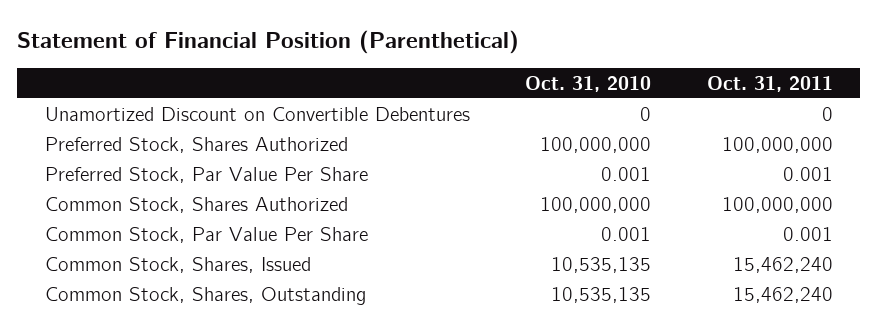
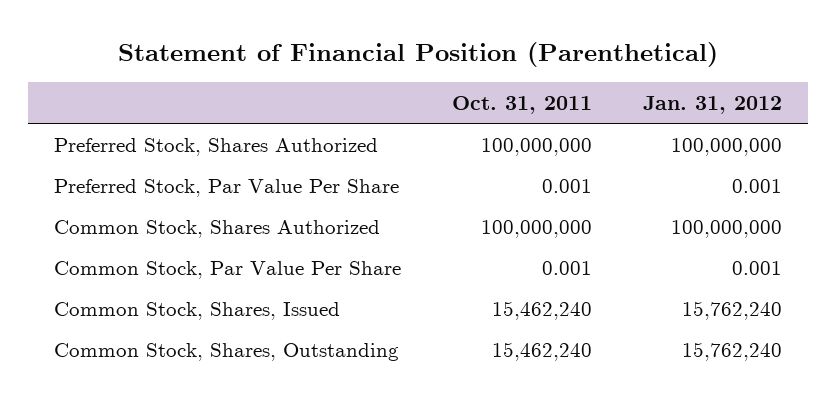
[525,75,652,92] Oct. 31, 2010 -> none
none -> [643,96,783,115] Jan. 31, 2012
[44,106,470,121] Unamortized Discount on Convertible Debentures -> none

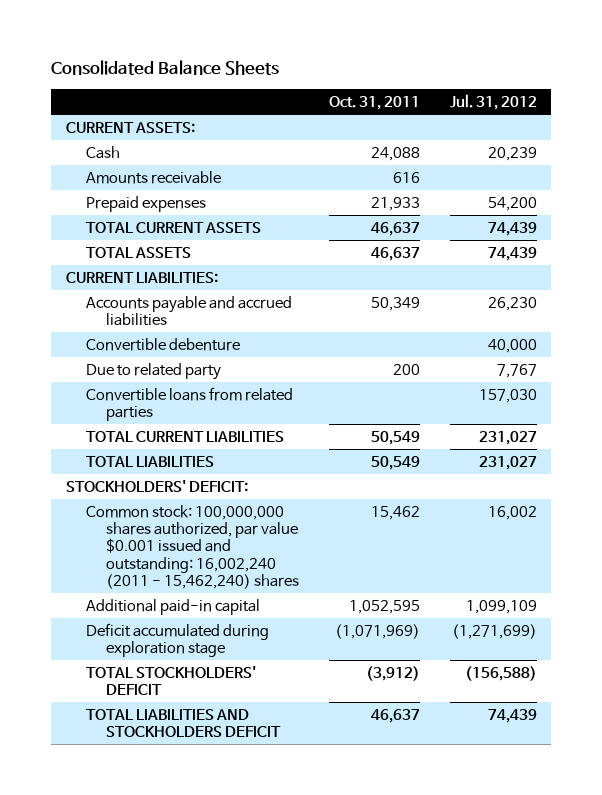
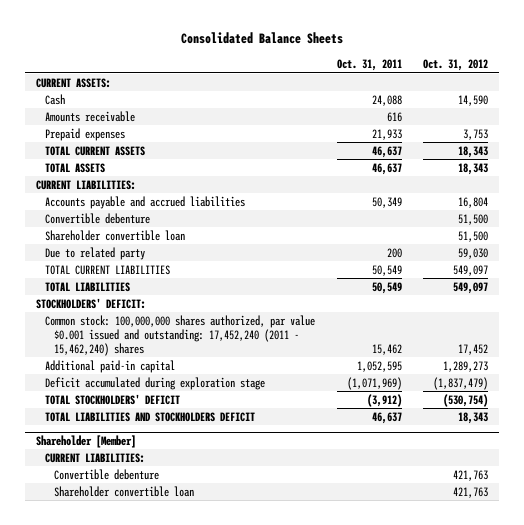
[449,94,537,111] Jul. 31, 2012 -> none
none -> [423,58,489,71] Oct. 31, 2012
none -> [44,229,185,241] Shareholder convertible loan
[85,386,293,422] Convertible loans from related parties -> none
[85,504,300,589] Common stock: 100,000,000 shares authorized, par value $0.001 issued and outstanding: 16,002,240 (2011 - 15,462,240) shares -> [44,314,315,356] Common stock: 100,000,000 shares authorized, par value $0.001 issued and outstanding: 17,452,240 (2011 - 15,462,240) shares
none -> [36,434,137,448] Shareholder [Member]
none -> [44,452,145,463] CURRENT LIABILITIES:
none -> [53,468,159,480] Convertible debenture
none -> [53,485,194,497] Shareholder convertible loan

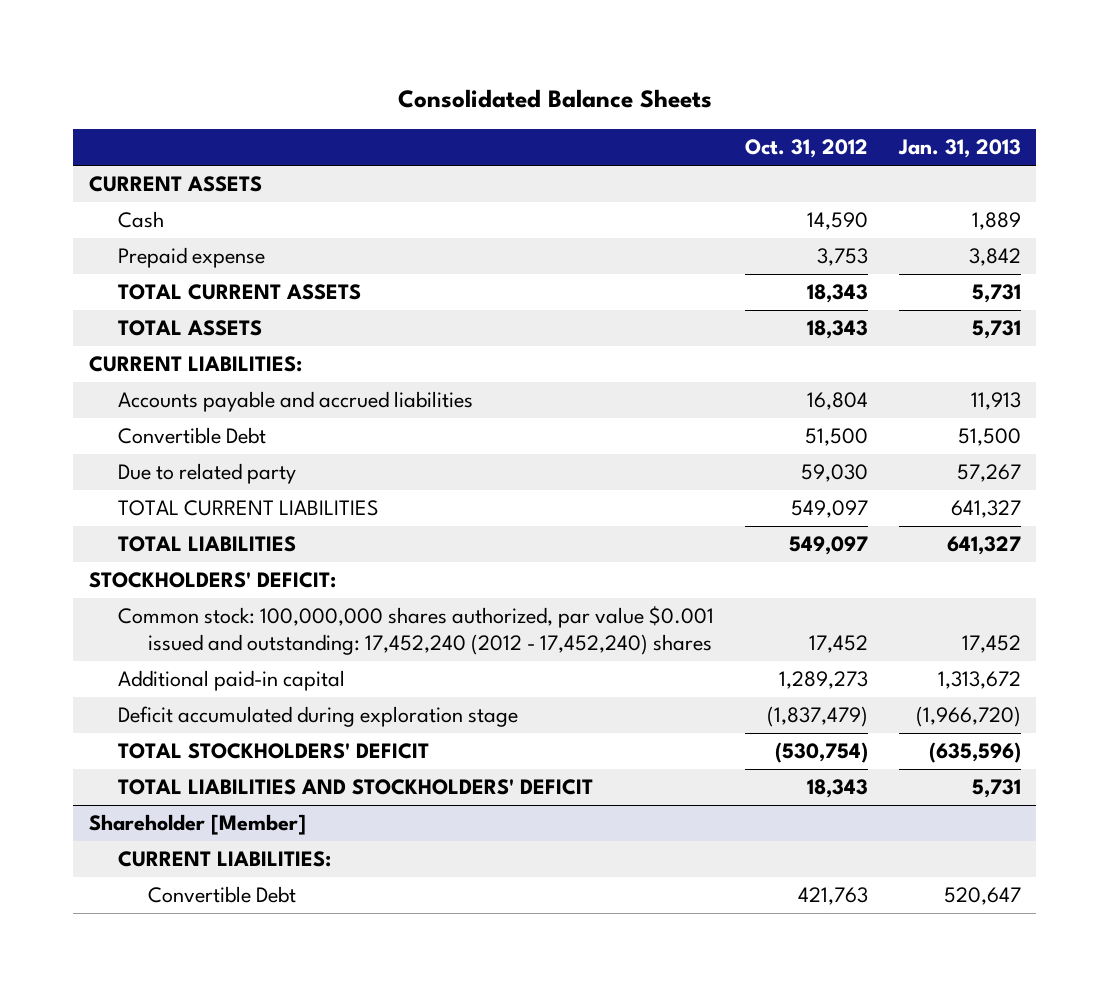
[336,58,402,71] Oct. 31, 2011 -> none
none -> [897,139,1021,159] Jan. 31, 2013
[36,77,112,88] CURRENT ASSETS: -> [88,176,262,193] CURRENT ASSETS
[44,110,135,122] Amounts receivable -> none
[44,127,125,141] Prepaid expenses -> [118,247,266,269] Prepaid expense
[44,229,185,241] Shareholder convertible loan -> none
[44,212,150,224] Convertible debenture -> [118,427,267,445] Convertible Debt
[44,314,315,356] Common stock: 100,000,000 shares authorized, par value $0.001 issued and outstanding: 17,452,240 (2011 - 15,462,240) shares -> [118,606,715,656] Common stock: 100,000,000 shares authorized, par value $0.001 issued and outstanding: 17,452,240 (2012 - 17,452,240) shares
[44,411,255,422] TOTAL LIABILITIES AND STOCKHOLDERS DEFICIT -> [118,779,594,796] TOTAL LIABILITIES AND STOCKHOLDERS' DEFICIT
[53,485,194,497] Shareholder convertible loan -> none
[53,468,159,480] Convertible debenture -> [148,886,297,904] Convertible Debt

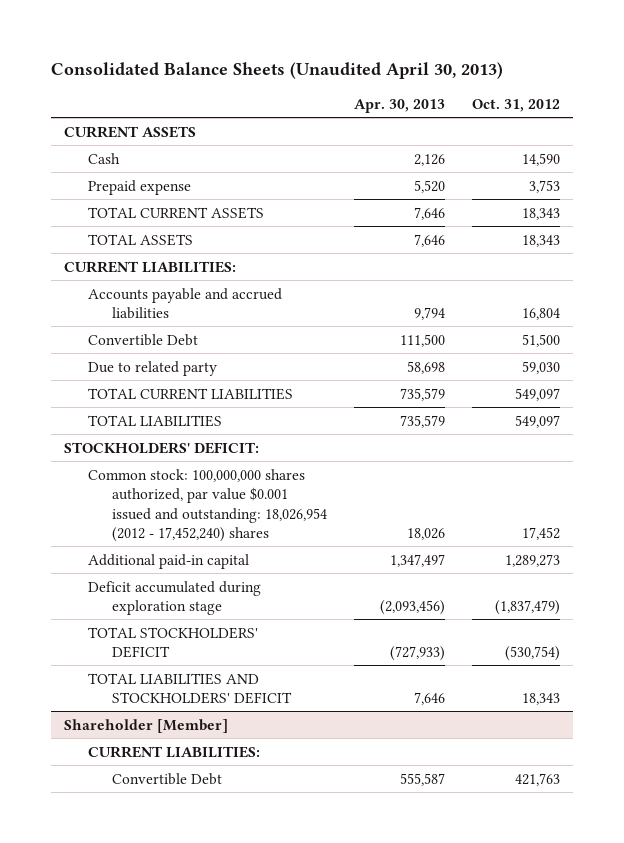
[397,89,712,109] Consolidated Balance Sheets -> [50,61,503,79] Consolidated Balance Sheets (Unaudited April 30, 2013)
[897,139,1021,159] Jan. 31, 2013 -> none
none -> [353,98,445,113] Apr. 30, 2013
[118,606,715,656] Common stock: 100,000,000 shares authorized, par value $0.001 issued and outstanding: 17,452,240 (2012 - 17,452,240) shares -> [88,468,328,543] Common stock: 100,000,000 shares authorized, par value $0.001 issued and outstanding: 18,026,954 (2012 - 17,452,240) shares

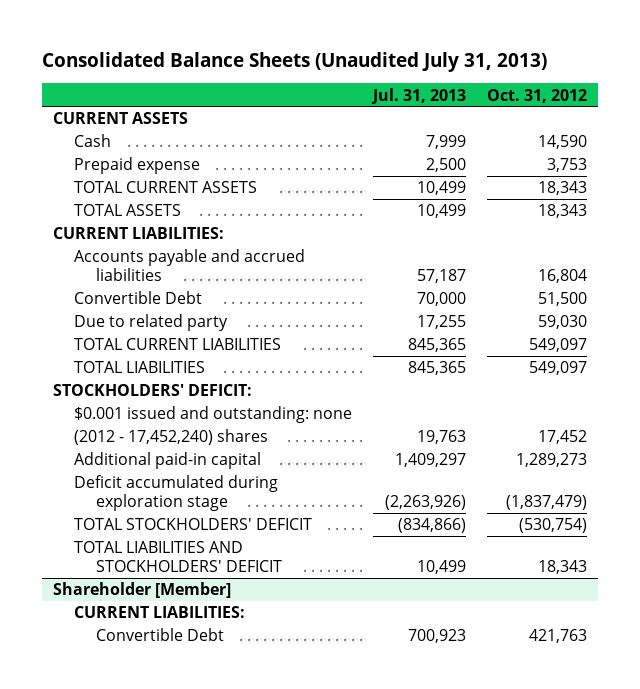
[50,61,503,79] Consolidated Balance Sheets (Unaudited April 30, 2013) -> [42,52,548,73] Consolidated Balance Sheets (Unaudited July 31, 2013)
[353,98,445,113] Apr. 30, 2013 -> none
none -> [371,87,467,104] Jul. 31, 2013
none -> [74,406,353,424] $0.001 issued and outstanding: none
[88,468,328,543] Common stock: 100,000,000 shares authorized, par value $0.001 issued and outstanding: 18,026,954 (2012 - 17,452,240) shares -> [74,429,269,446] (2012 - 17,452,240) shares

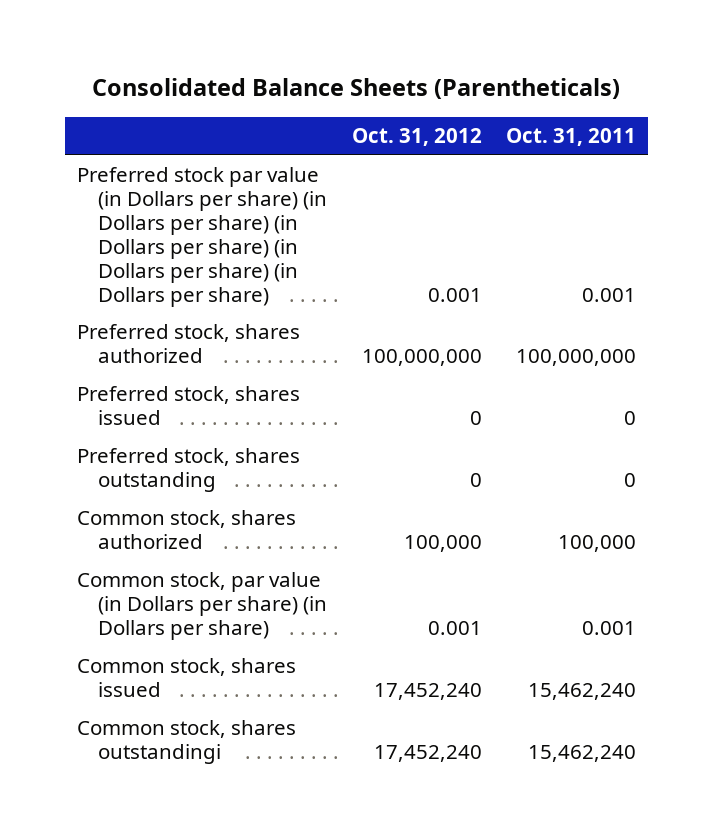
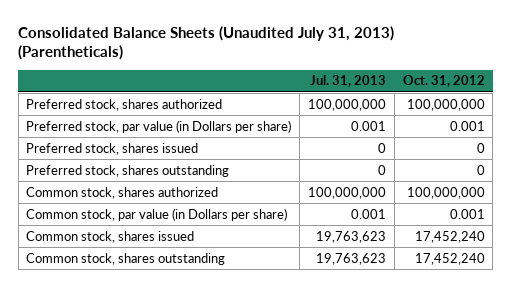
[92,78,621,100] Consolidated Balance Sheets (Parentheticals) -> [18,25,395,61] Consolidated Balance Sheets (Unaudited July 31, 2013) (Parentheticals)
[505,128,636,147] Oct. 31, 2011 -> none
none -> [310,75,387,88] Jul. 31, 2013
[76,167,328,307] Preferred stock par value (in Dollars per share) (in Dollars per share) (in Dollars per share) (in Dollars per share) (in Dollars per share) -> none
none -> [26,119,292,133] Preferred stock, par value (in Dollars per share)
[403,535,482,553] 100,000 -> [406,186,485,199] 100,000,000
[76,572,328,641] Common stock, par value (in Dollars per share) (in Dollars per share) -> [26,207,288,221] Common stock, par value (in Dollars per share)
[76,720,296,765] Common stock, shares outstandingi -> [26,252,226,265] Common stock, shares outstanding

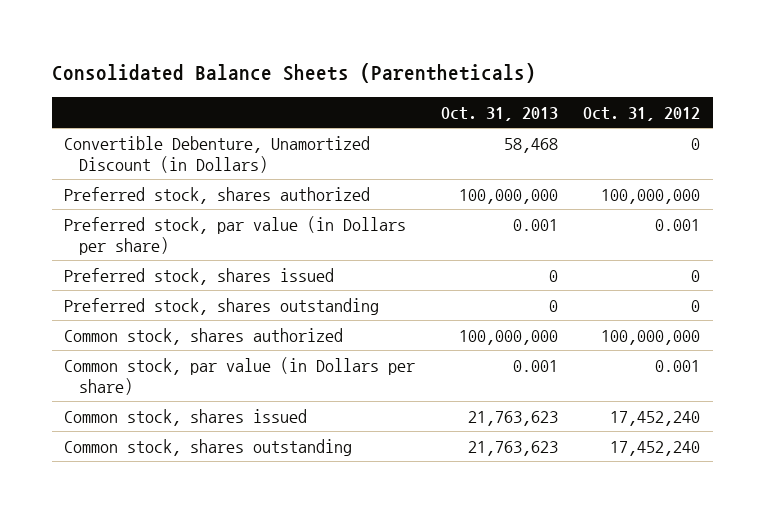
[18,25,395,61] Consolidated Balance Sheets (Unaudited July 31, 2013) (Parentheticals) -> [51,63,536,84] Consolidated Balance Sheets (Parentheticals)
[310,75,387,88] Jul. 31, 2013 -> none
none -> [440,106,558,121] Oct. 31, 2013
none -> [64,135,371,174] Convertible Debenture, Unamortized Discount (in Dollars)

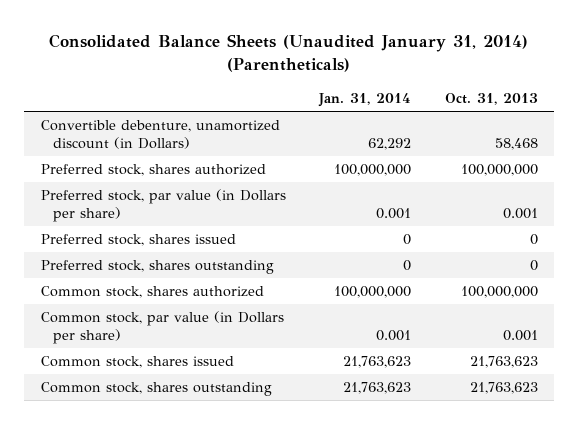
[51,63,536,84] Consolidated Balance Sheets (Parentheticals) -> [49,34,529,73] Consolidated Balance Sheets (Unaudited January 31, 2014) (Parentheticals)
[583,106,701,121] Oct. 31, 2012 -> none
none -> [318,93,412,108] Jan. 31, 2014
[64,135,371,174] Convertible Debenture, Unamortized Discount (in Dollars) -> [40,120,280,149] Convertible debenture, unamortized discount (in Dollars)

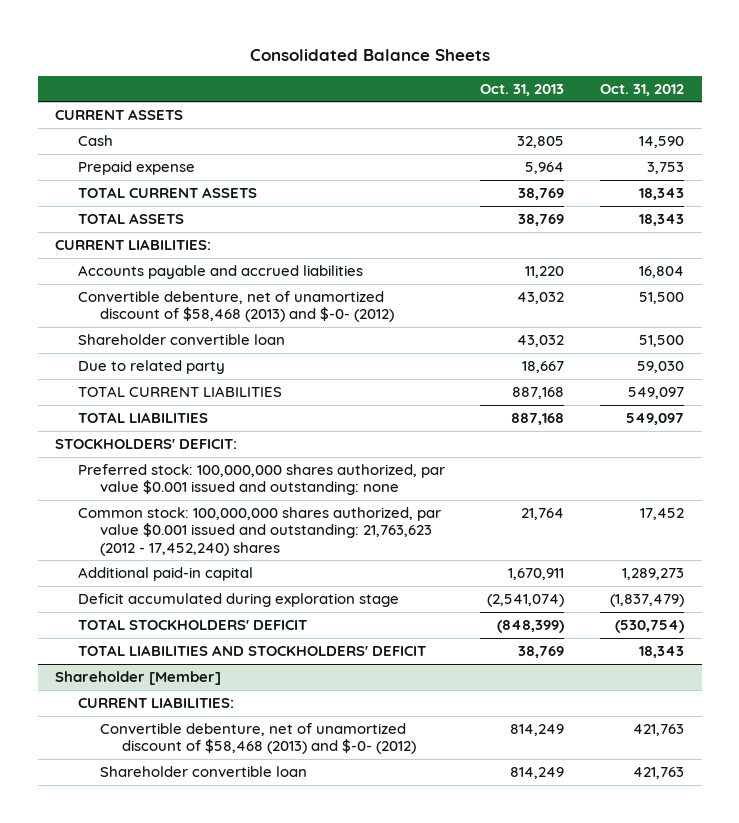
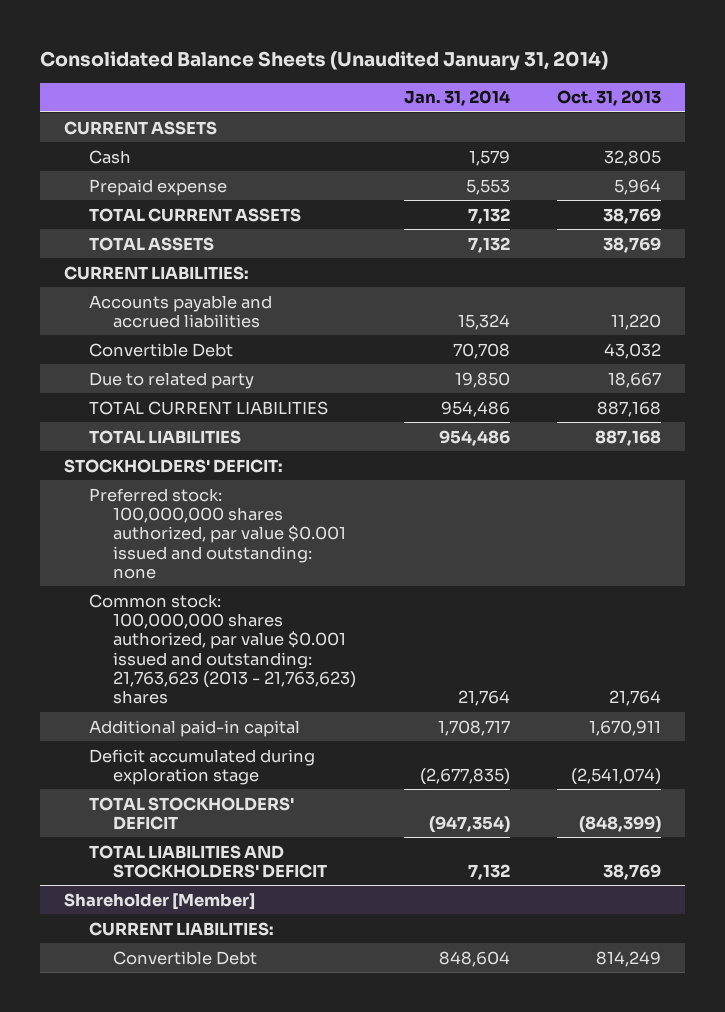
[249,48,490,61] Consolidated Balance Sheets -> [40,51,609,72] Consolidated Balance Sheets (Unaudited January 31, 2014)
[599,83,684,96] Oct. 31, 2012 -> none
none -> [403,90,510,107] Jan. 31, 2014
[77,334,285,346] Shareholder convertible loan -> none
[77,291,395,323] Convertible debenture, net of unamortized discount of $58,468 (2013) and $-0- (2012) -> [88,342,233,357] Convertible Debt
[77,507,441,556] Common stock: 100,000,000 shares authorized, par value $0.001 issued and outstanding: 21,763,623 (2012 - 17,452,240) shares -> [88,593,357,705] Common stock: 100,000,000 shares authorized, par value $0.001 issued and outstanding: 21,763,623 (2013 - 21,763,623) shares
[100,766,308,778] Shareholder convertible loan -> none
[100,723,417,755] Convertible debenture, net of unamortized discount of $58,468 (2013) and $-0- (2012) -> [113,950,258,965] Convertible Debt

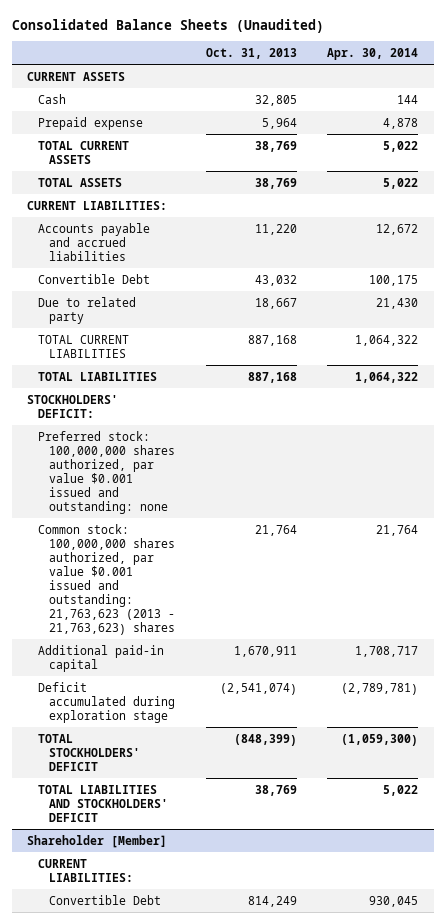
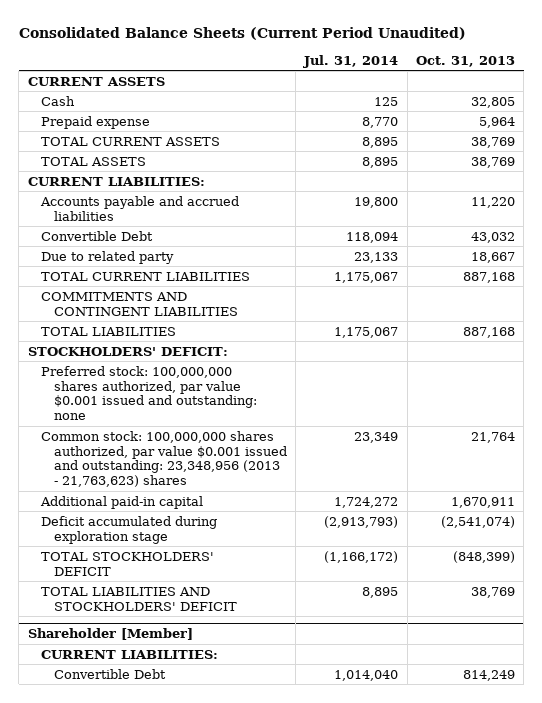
[11,18,324,33] Consolidated Balance Sheets (Unaudited) -> [18,26,466,40] Consolidated Balance Sheets (Current Period Unaudited)
[327,47,419,60] Apr. 30, 2014 -> none
none -> [303,54,399,68] Jul. 31, 2014
none -> [40,291,238,316] COMMITMENTS AND CONTINGENT LIABILITIES
[38,523,176,635] Common stock: 100,000,000 shares authorized, par value $0.001 issued and outstanding: 21,763,623 (2013 - 21,763,623) shares -> [40,430,287,488] Common stock: 100,000,000 shares authorized, par value $0.001 issued and outstanding: 23,348,956 (2013 - 21,763,623) shares

